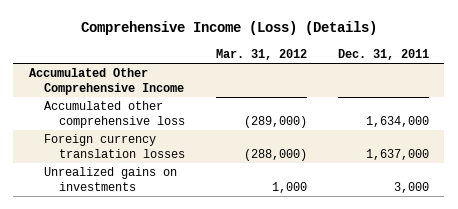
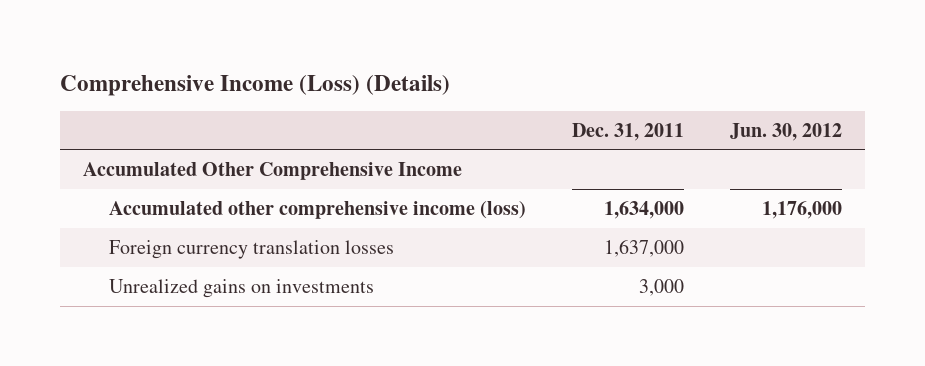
[215,48,307,60] Mar. 31, 2012 -> none
none -> [729,122,842,141] Jun. 30, 2012
[43,101,185,128] Accumulated other comprehensive loss -> [108,200,526,219] Accumulated other comprehensive income (loss)

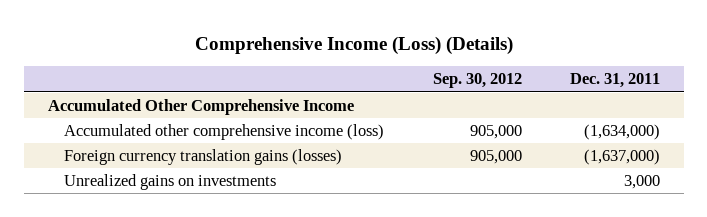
[729,122,842,141] Jun. 30, 2012 -> none
none -> [432,73,522,89] Sep. 30, 2012
[603,200,684,219] 1,634,000 -> [583,124,660,141] (1,634,000)
[108,239,394,259] Foreign currency translation losses -> [64,149,343,166] Foreign currency translation gains (losses)
[603,238,684,257] 1,637,000 -> [583,149,660,166] (1,637,000)

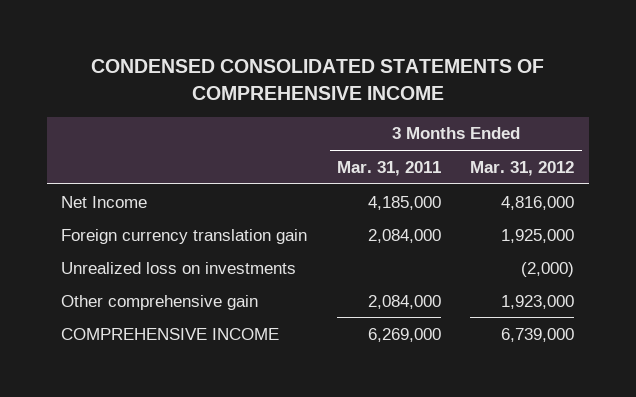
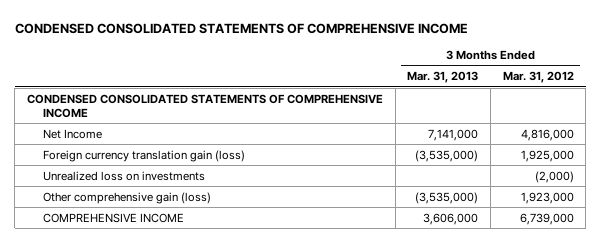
[336,160,441,176] Mar. 31, 2011 -> none
none -> [407,71,479,84] Mar. 31, 2013
none -> [27,93,384,118] CONDENSED CONSOLIDATED STATEMENTS OF COMPREHENSIVE INCOME
[61,228,308,244] Foreign currency translation gain -> [42,149,245,162] Foreign currency translation gain (loss)
[61,294,259,310] Other comprehensive gain -> [42,191,211,204] Other comprehensive gain (loss)

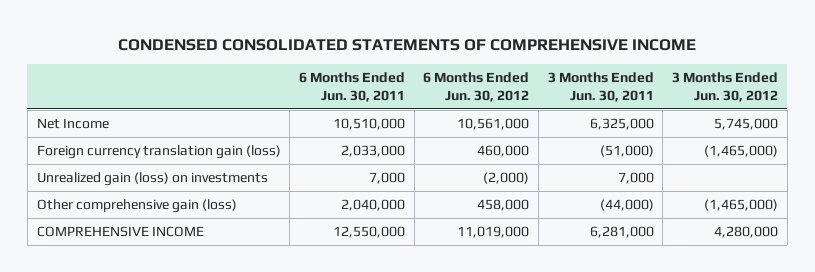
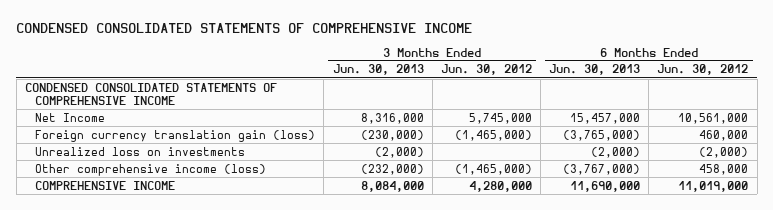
[298,71,405,103] 6 Months Ended Jun. 30, 2011 -> none
[547,71,654,103] 3 Months Ended Jun. 30, 2011 -> none
none -> [332,64,424,76] Jun. 30, 2013
none -> [549,64,641,76] Jun. 30, 2013
none -> [24,82,277,105] CONDENSED CONSOLIDATED STATEMENTS OF COMPREHENSIVE INCOME
[36,171,268,186] Unrealized gain (loss) on investments -> [35,146,246,156] Unrealized loss on investments
[36,198,237,213] Other comprehensive gain (loss) -> [35,163,267,176] Other comprehensive income (loss)

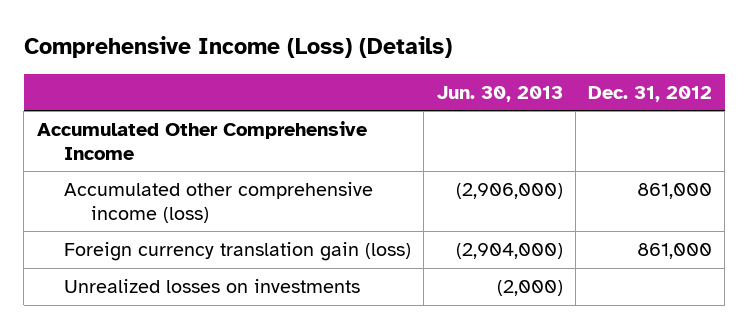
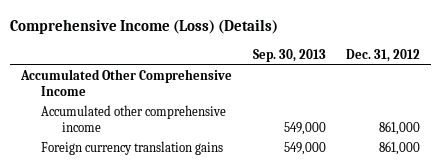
[436,85,563,102] Jun. 30, 2013 -> none
none -> [252,48,326,62] Sep. 30, 2013
[64,278,361,293] Unrealized losses on investments -> none
[64,181,374,223] Accumulated other comprehensive income (loss) -> [41,104,227,132] Accumulated other comprehensive income
[64,241,412,261] Foreign currency translation gain (loss) -> [41,140,224,155] Foreign currency translation gains

